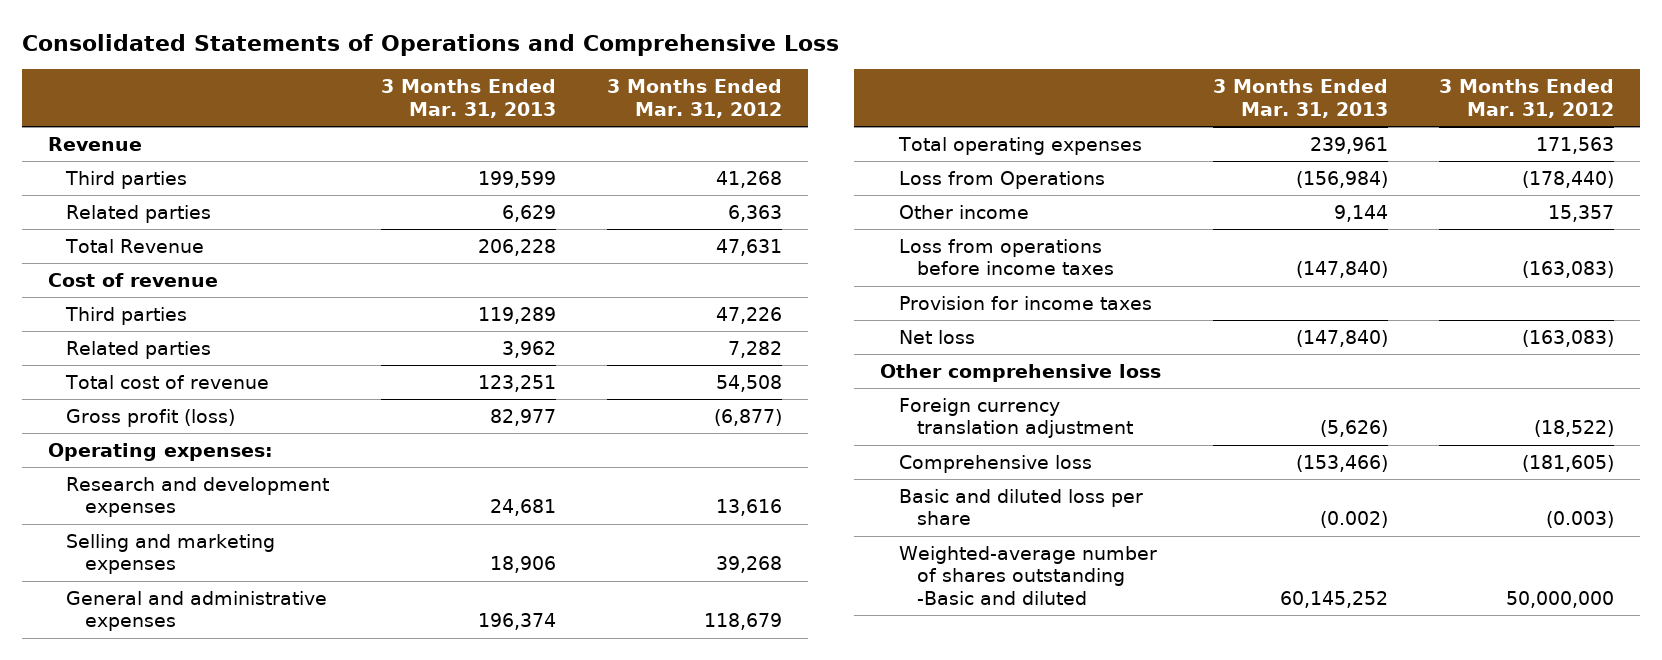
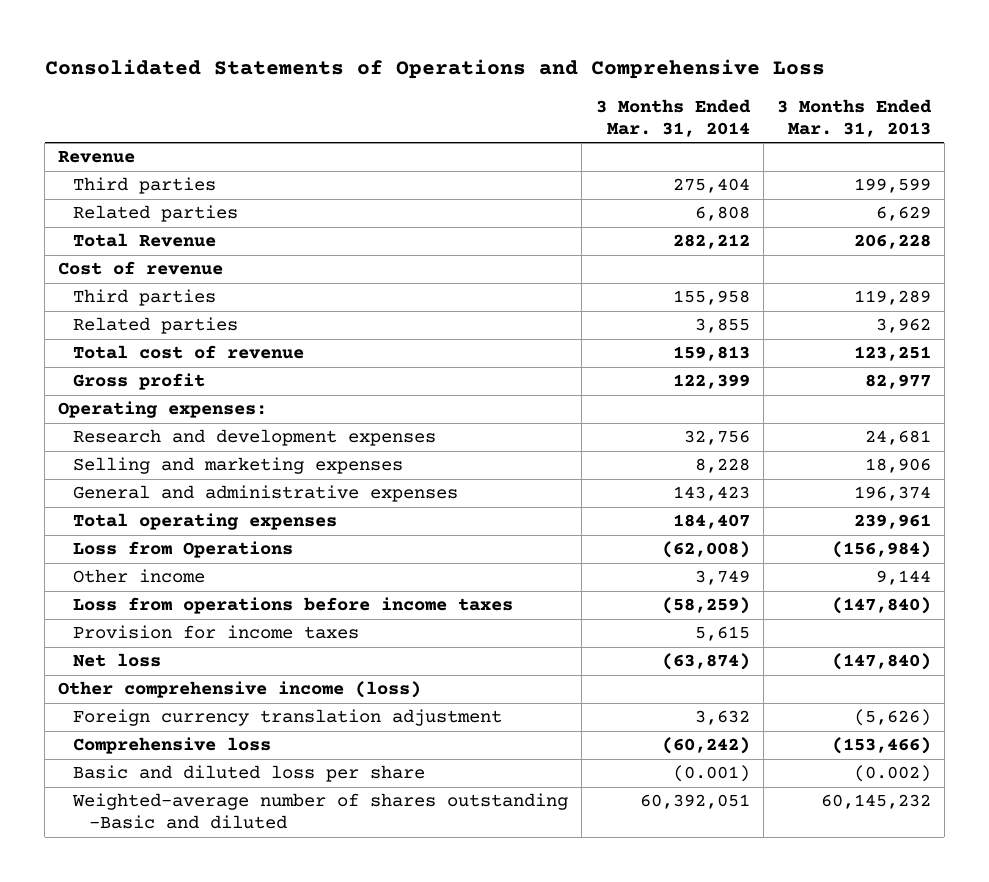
[607,79,783,118] 3 Months Ended Mar. 31, 2012 -> none
none -> [595,98,751,137] 3 Months Ended Mar. 31, 2014
[66,408,236,427] Gross profit (loss) -> [73,373,206,391] Gross profit
[880,363,1162,382] Other comprehensive loss -> [58,681,422,699] Other comprehensive income (loss)
[1279,590,1388,608] 60,145,252 -> [820,794,931,810] 60,145,232

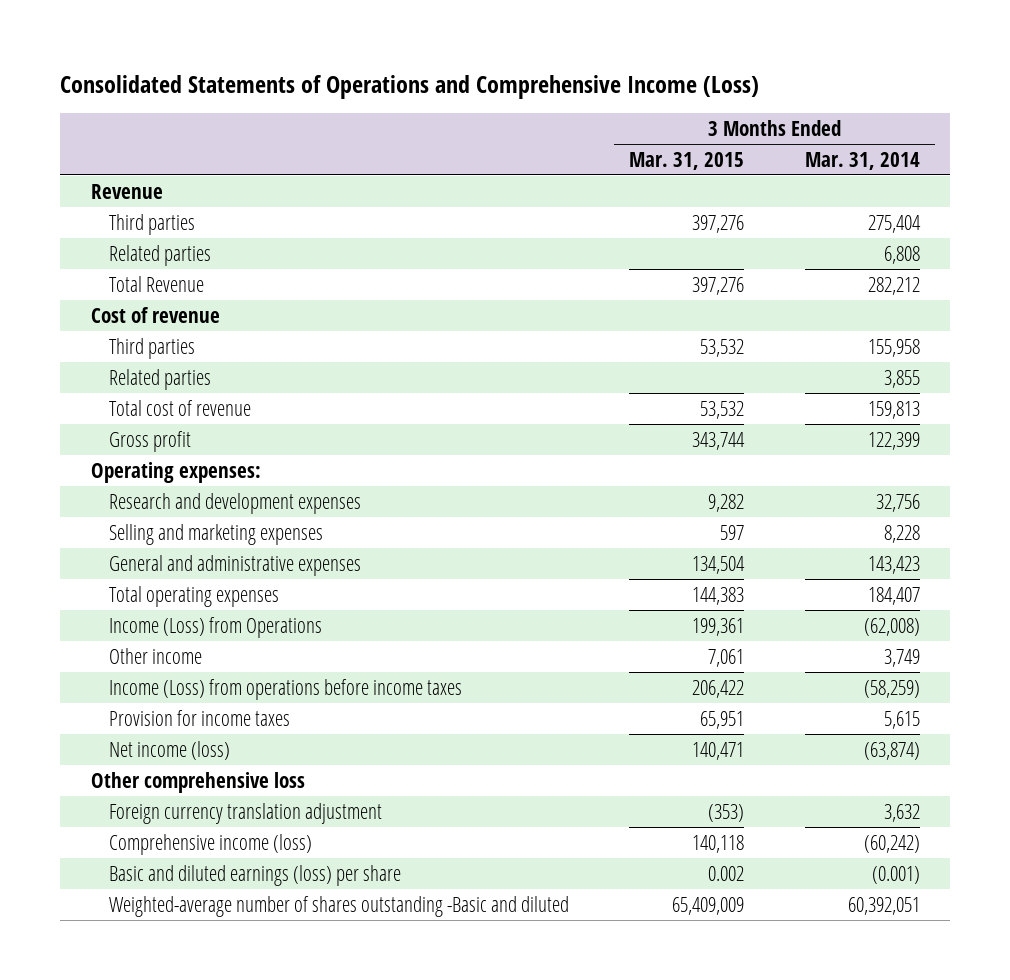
[44,58,825,79] Consolidated Statements of Operations and Comprehensive Loss -> [60,74,760,99] Consolidated Statements of Operations and Comprehensive Income (Loss)
[776,98,932,137] 3 Months Ended Mar. 31, 2013 -> none
none -> [629,151,745,170] Mar. 31, 2015
[73,541,294,559] Loss from Operations -> [108,616,322,638] Income (Loss) from Operations
[73,597,514,615] Loss from operations before income taxes -> [108,678,462,700] Income (Loss) from operations before income taxes
[73,653,162,668] Net loss -> [108,740,230,760] Net income (loss)
[58,681,422,699] Other comprehensive income (loss) -> [90,771,305,793] Other comprehensive loss
[73,737,272,755] Comprehensive loss -> [108,833,312,855] Comprehensive income (loss)
[73,765,426,783] Basic and diluted loss per share -> [108,864,401,886] Basic and diluted earnings (loss) per share

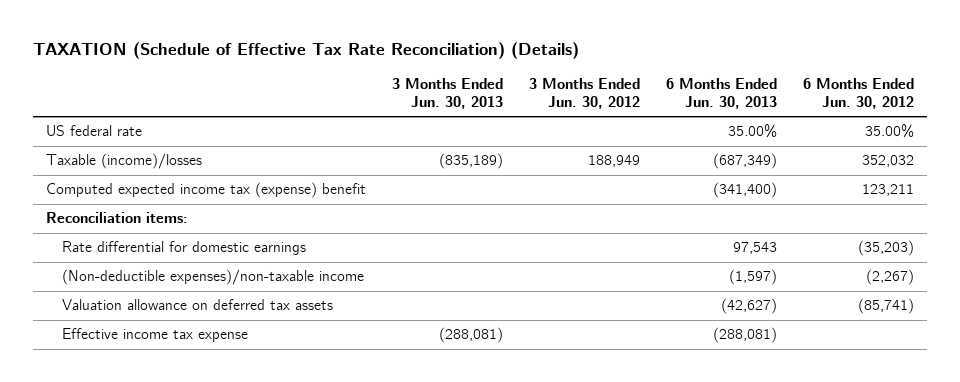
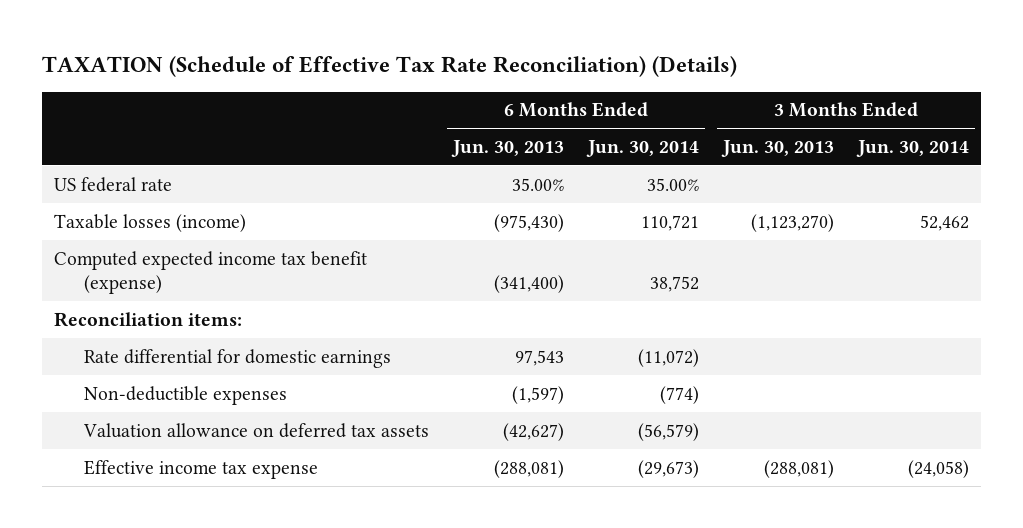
[528,78,640,109] 3 Months Ended Jun. 30, 2012 -> none
[802,78,914,109] 6 Months Ended Jun. 30, 2012 -> none
none -> [586,139,700,157] Jun. 30, 2014
none -> [856,139,970,157] Jun. 30, 2014
[45,153,202,170] Taxable (income)/losses -> [53,213,246,232] Taxable losses (income)
[438,153,503,170] (835,189) -> [751,213,835,232] (1,123,270)
[712,153,777,170] (687,349) -> [494,213,565,232] (975,430)
[45,182,366,199] Computed expected income tax (expense) benefit -> [53,250,367,294] Computed expected income tax benefit (expense)
[61,269,364,286] (Non-deductible expenses)/non-taxable income -> [84,385,288,405] Non-deductible expenses

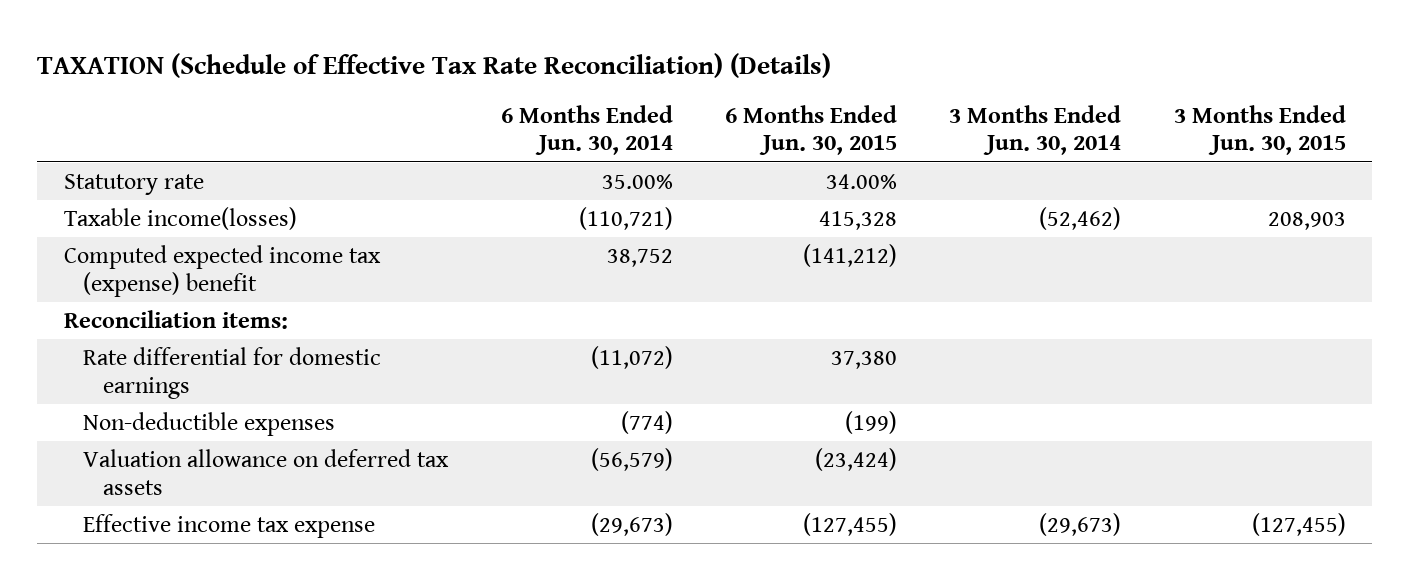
[451,139,565,157] Jun. 30, 2013 -> none
[721,139,835,157] Jun. 30, 2013 -> none
none -> [725,104,898,156] 6 Months Ended Jun. 30, 2015
none -> [1173,104,1346,156] 3 Months Ended Jun. 30, 2015
[53,176,172,192] US federal rate -> [63,173,204,195] Statutory rate
[53,213,246,232] Taxable losses (income) -> [63,206,297,230] Taxable income(losses)
[641,214,700,231] 110,721 -> [578,206,673,230] (110,721)
[920,214,970,231] 52,462 -> [1039,206,1122,230] (52,462)
[53,250,367,294] Computed expected income tax benefit (expense) -> [63,244,381,297] Computed expected income tax (expense) benefit
[908,459,970,478] (24,058) -> [1039,512,1122,536] (29,673)

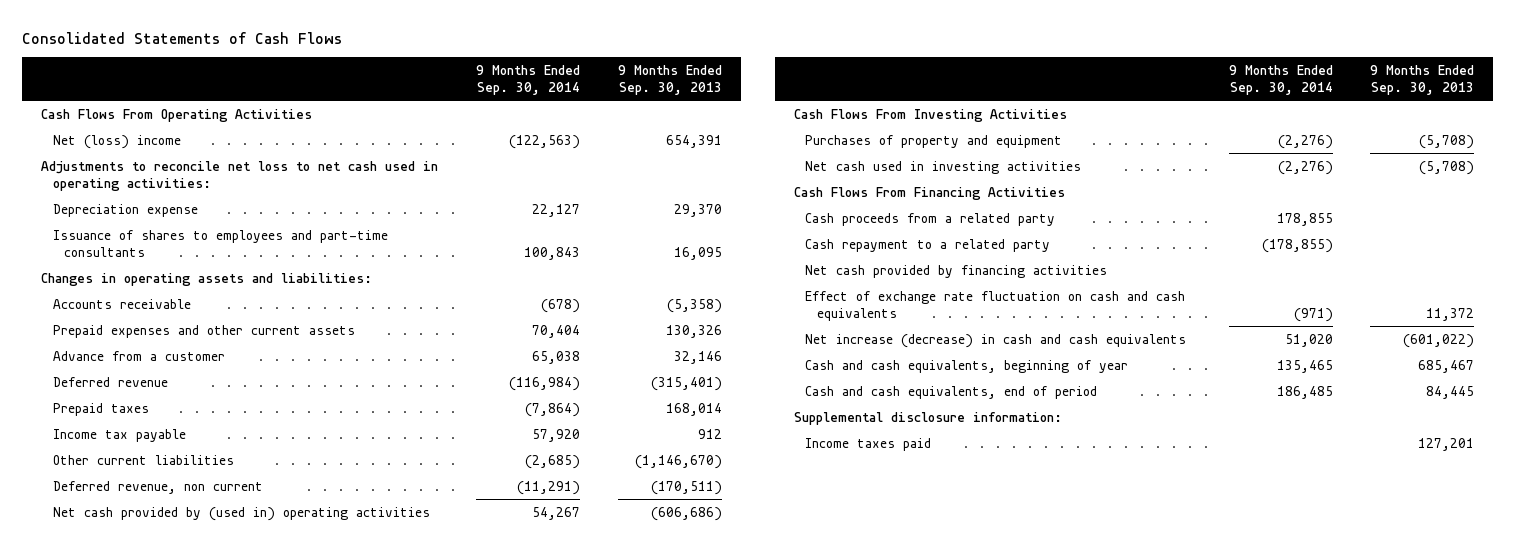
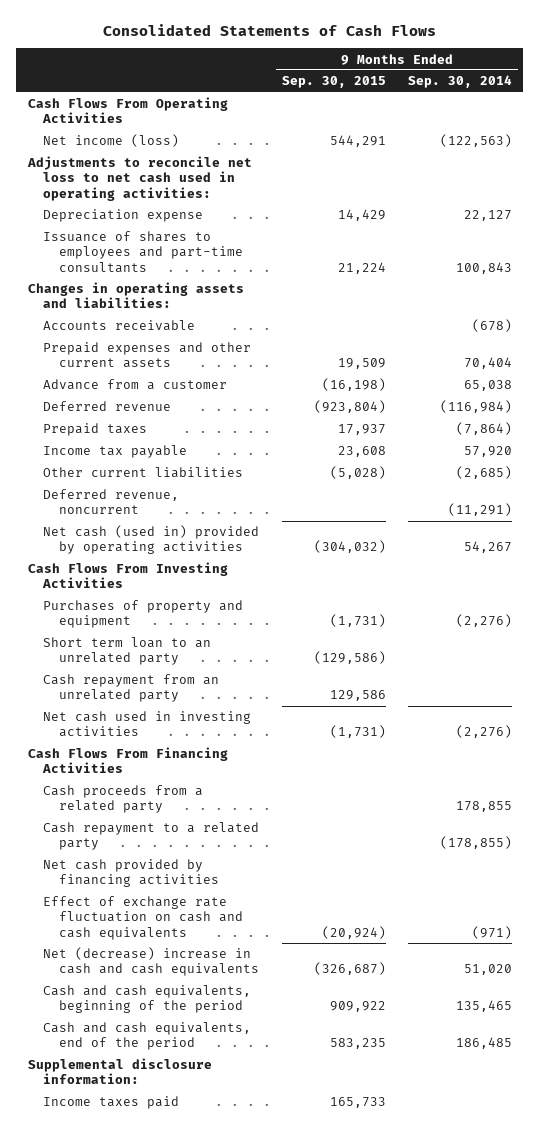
[617,64,722,96] 9 Months Ended Sep. 30, 2013 -> none
none -> [281,76,386,89] Sep. 30, 2015
[52,134,181,149] Net (loss) income -> [43,134,180,148] Net income (loss)
[52,480,263,494] Deferred revenue, non current -> [43,489,180,515] Deferred revenue, noncurrent
[52,506,430,521] Net cash provided by (used in) operating activities -> [43,525,260,555] Net cash (used in) provided by operating activities
none -> [43,637,212,666] Short term loan to an unrelated party
none -> [43,674,220,703] Cash repayment from an unrelated party
[805,333,1187,348] Net increase (decrease) in cash and cash equivalents -> [43,947,260,977] Net (decrease) increase in cash and cash equivalents
[805,359,1129,373] Cash and cash equivalents, beginning of year -> [43,985,252,1014] Cash and cash equivalents, beginning of the period
[805,385,1098,399] Cash and cash equivalents, end of period -> [43,1022,252,1051] Cash and cash equivalents, end of the period

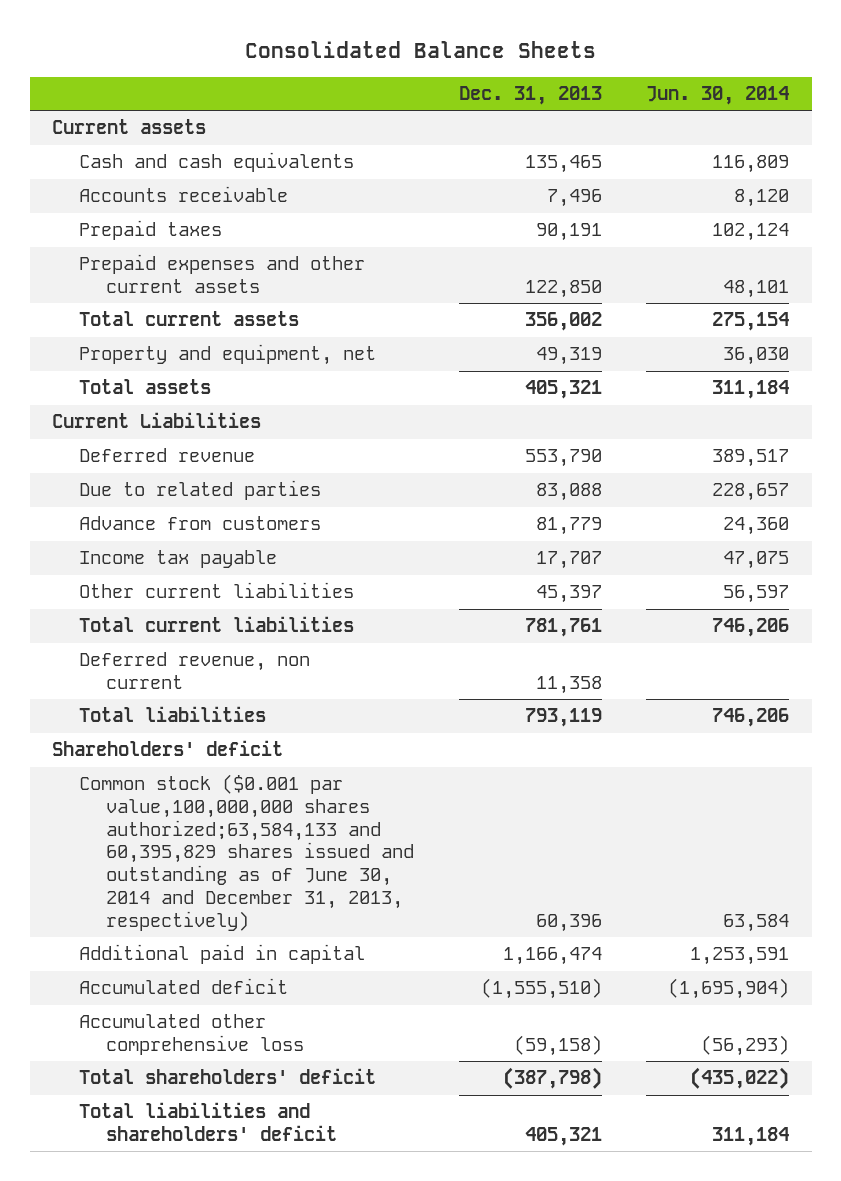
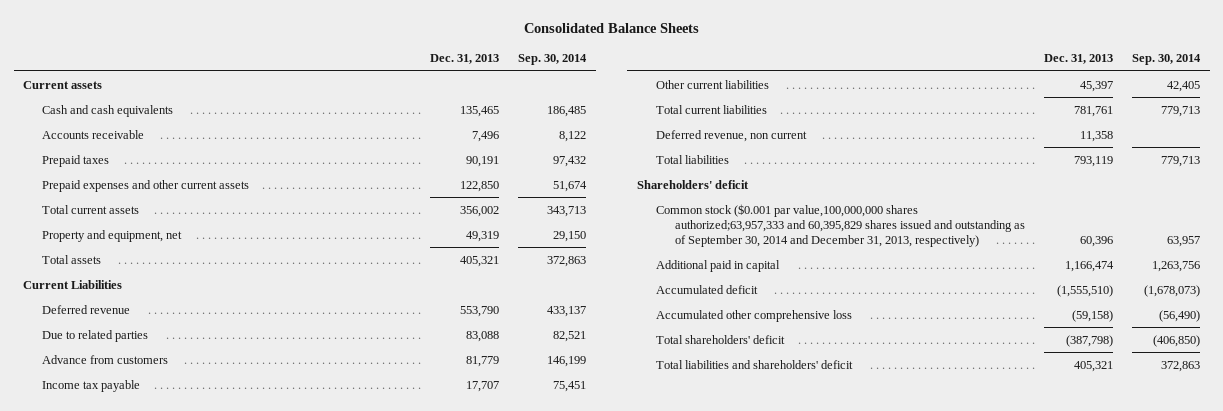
[646,85,790,105] Jun. 30, 2014 -> none
none -> [518,54,588,66] Sep. 30, 2014
[78,774,414,931] Common stock ($0.001 par value,100,000,000 shares authorized;63,584,133 and 60,395,829 shares issued and outstanding as of June 30, 2014 and December 31, 2013, respectively) -> [656,203,1026,247] Common stock ($0.001 par value,100,000,000 shares authorized;63,957,333 and 60,395,829 shares issued and outstanding as of September 30, 2014 and December 31, 2013, respectively)

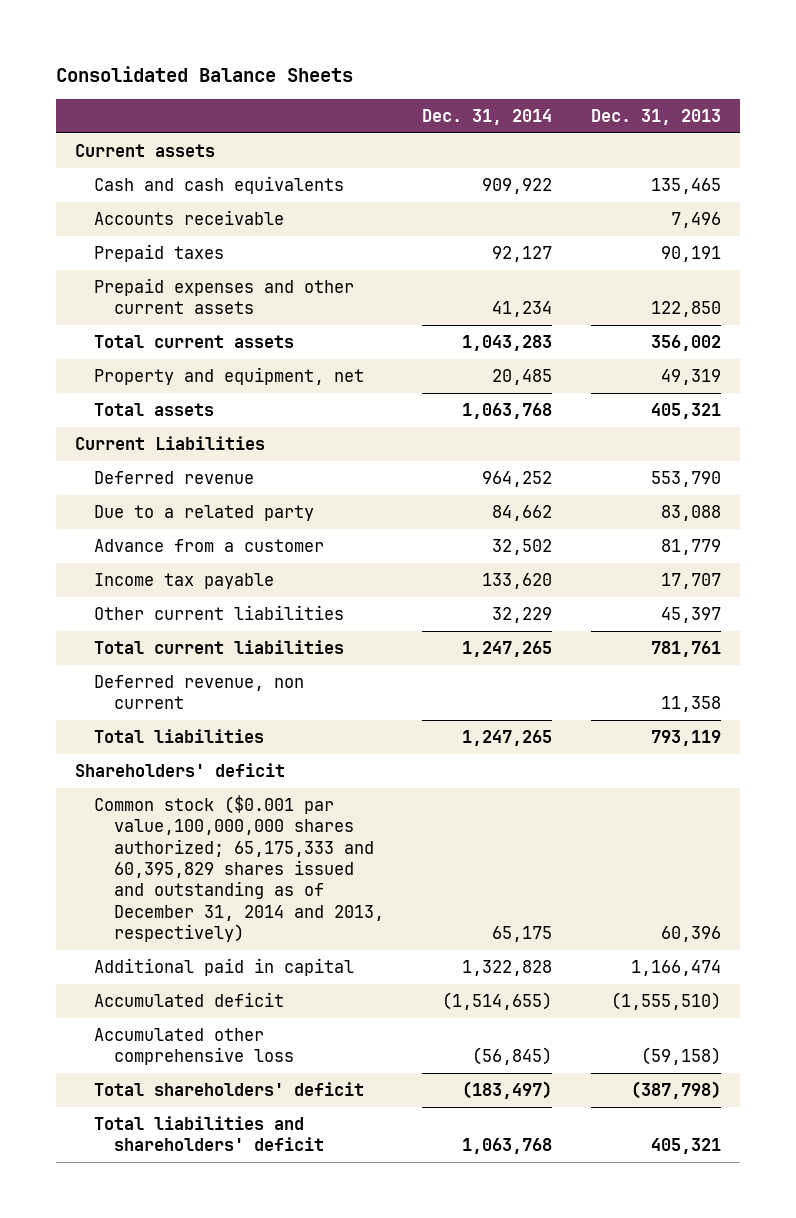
[518,54,588,66] Sep. 30, 2014 -> none
none -> [422,108,553,125] Dec. 31, 2014
[42,329,149,342] Due to related parties -> [94,505,315,522] Due to a related party
[42,354,169,364] Advance from customers -> [94,539,325,553] Advance from a customer
[656,203,1026,247] Common stock ($0.001 par value,100,000,000 shares authorized;63,957,333 and 60,395,829 shares issued and outstanding as of September 30, 2014 and December 31, 2013, respectively) -> [94,795,384,943] Common stock ($0.001 par value,100,000,000 shares authorized; 65,175,333 and 60,395,829 shares issued and outstanding as of December 31, 2014 and 2013, respectively)

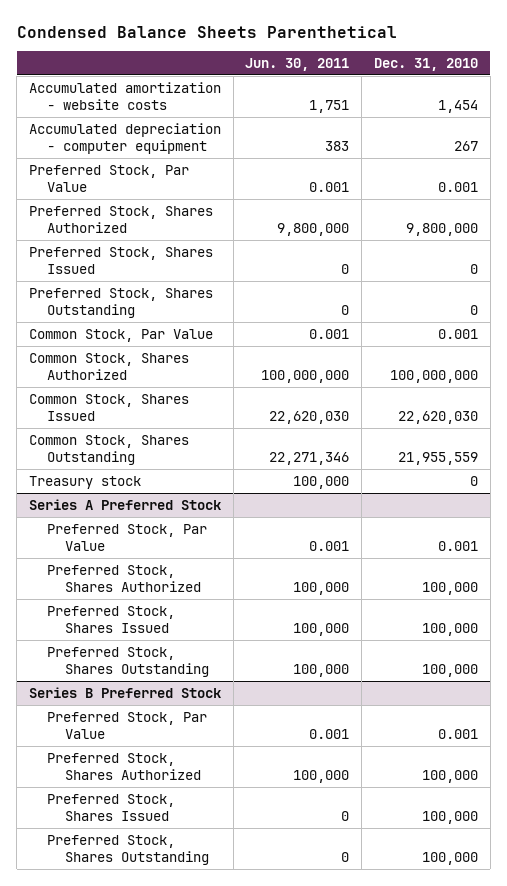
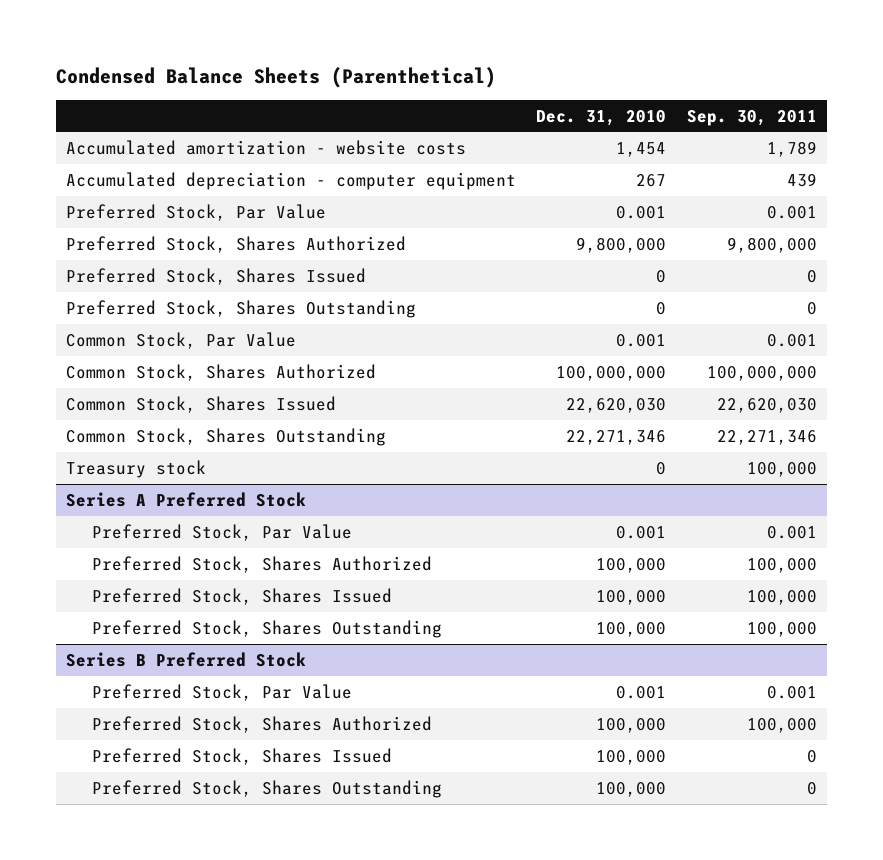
[16,25,397,38] Condensed Balance Sheets Parenthetical -> [56,66,497,88] Condensed Balance Sheets (Parenthetical)
[245,57,350,71] Jun. 30, 2011 -> none
none -> [686,109,817,126] Sep. 30, 2011
[397,452,478,466] 21,955,559 -> [566,429,667,445] 22,271,346

